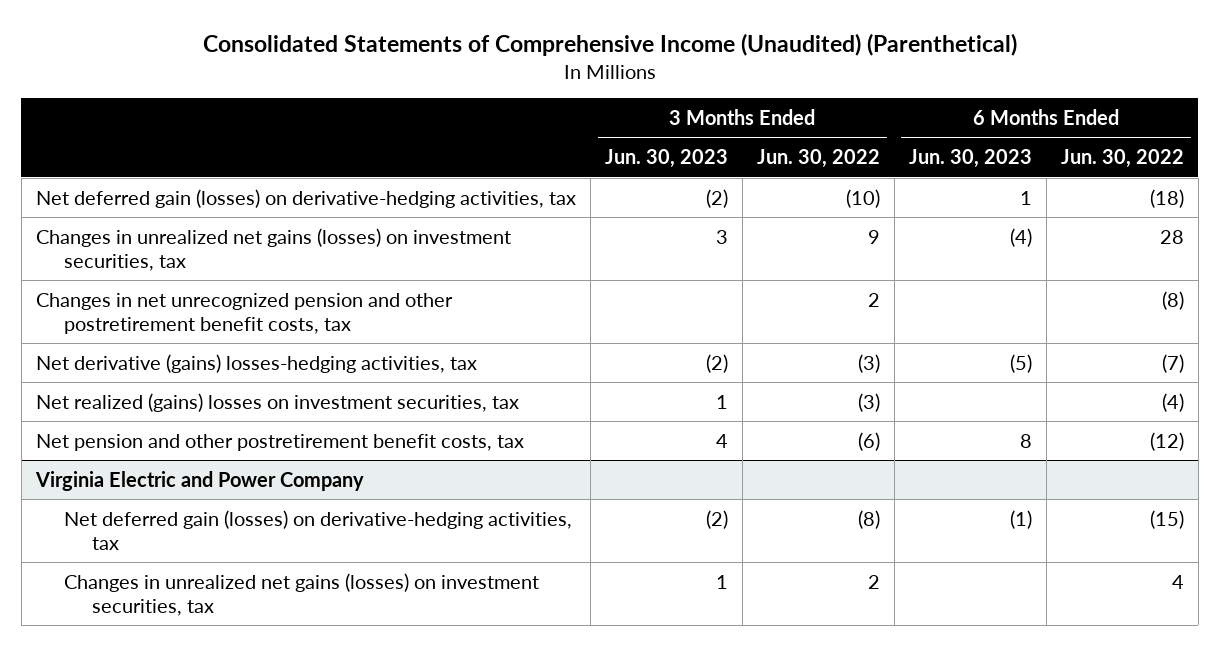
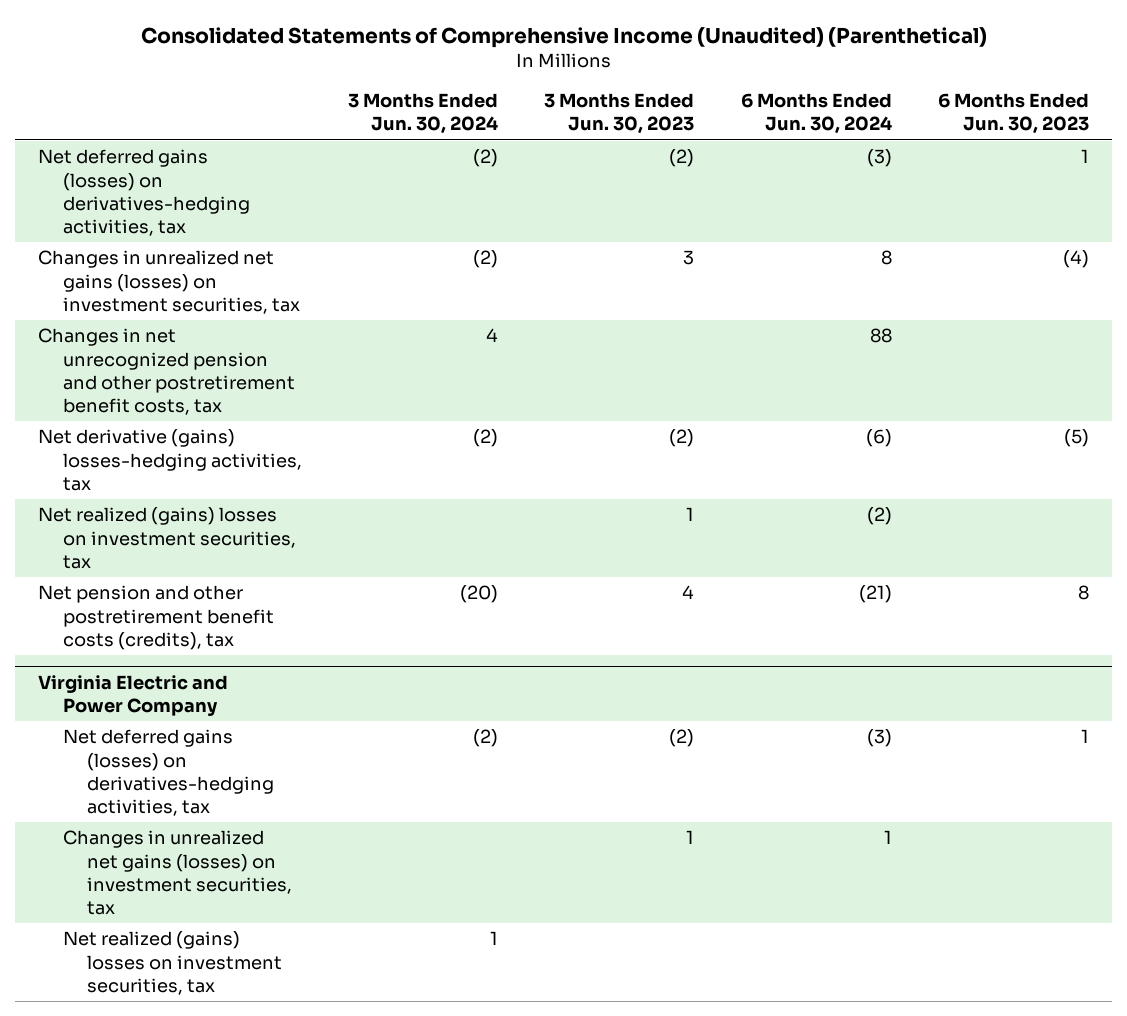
[756,149,880,169] Jun. 30, 2022 -> none
[1060,149,1184,169] Jun. 30, 2022 -> none
none -> [347,93,498,135] 3 Months Ended Jun. 30, 2024
none -> [740,93,892,135] 6 Months Ended Jun. 30, 2024
[35,188,576,208] Net deferred gain (losses) on derivative-hedging activities, tax -> [38,149,250,236] Net deferred gains (losses) on derivatives-hedging activities, tax
[35,433,524,451] Net pension and other postretirement benefit costs, tax -> [38,585,274,650] Net pension and other postretirement benefit costs (credits), tax
[63,509,572,550] Net deferred gain (losses) on derivative-hedging activities, tax -> [62,729,274,816] Net deferred gains (losses) on derivatives-hedging activities, tax
[1009,509,1032,529] (1) -> [1081,729,1090,744] 1
none -> [62,931,282,995] Net realized (gains) losses on investment securities, tax

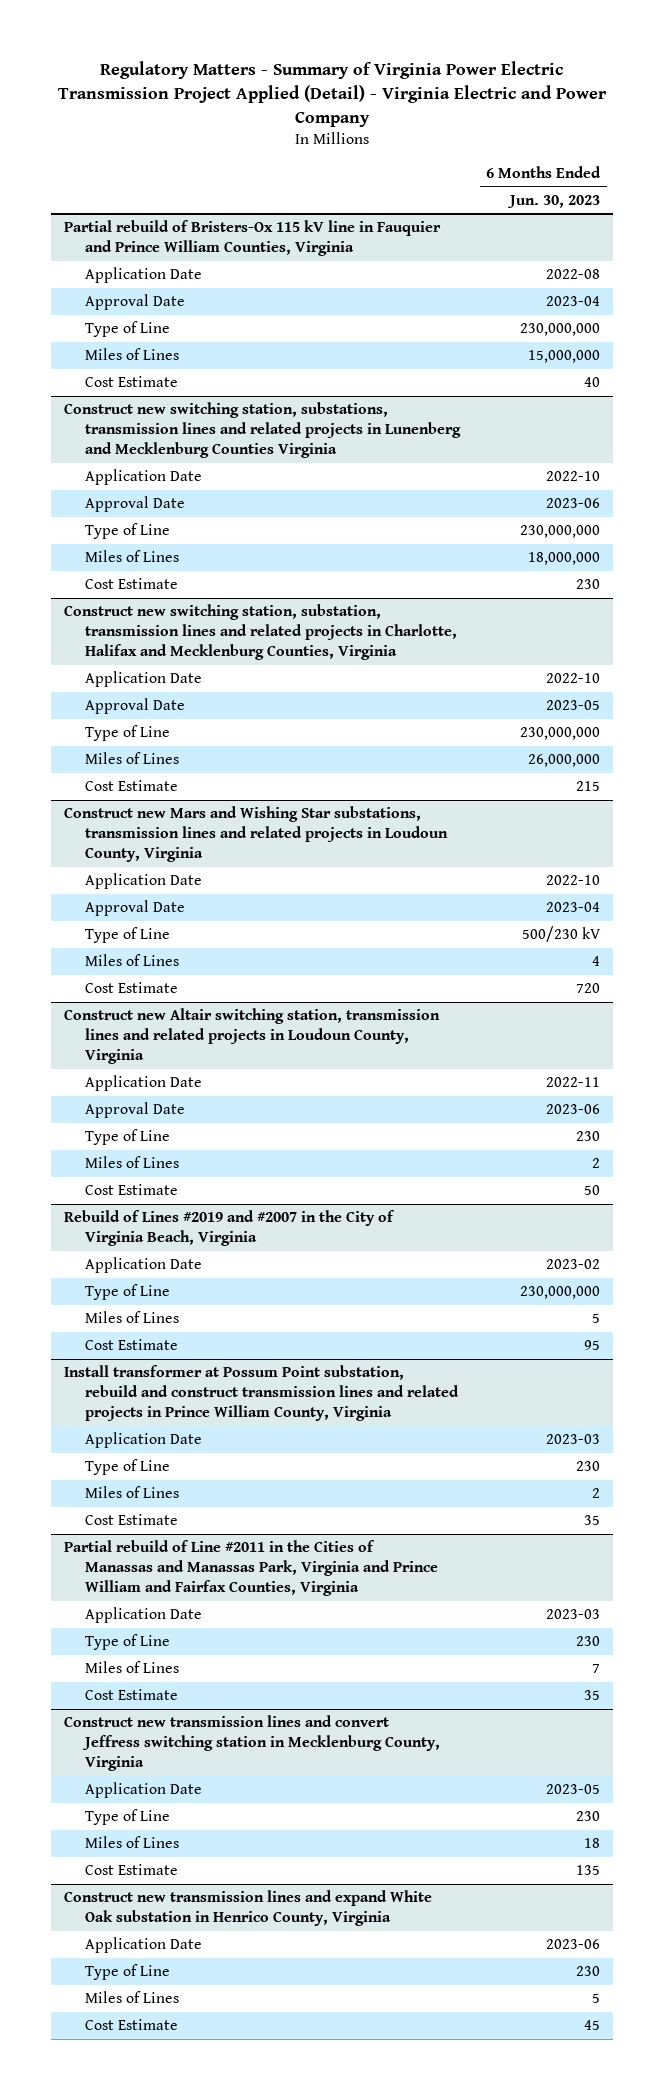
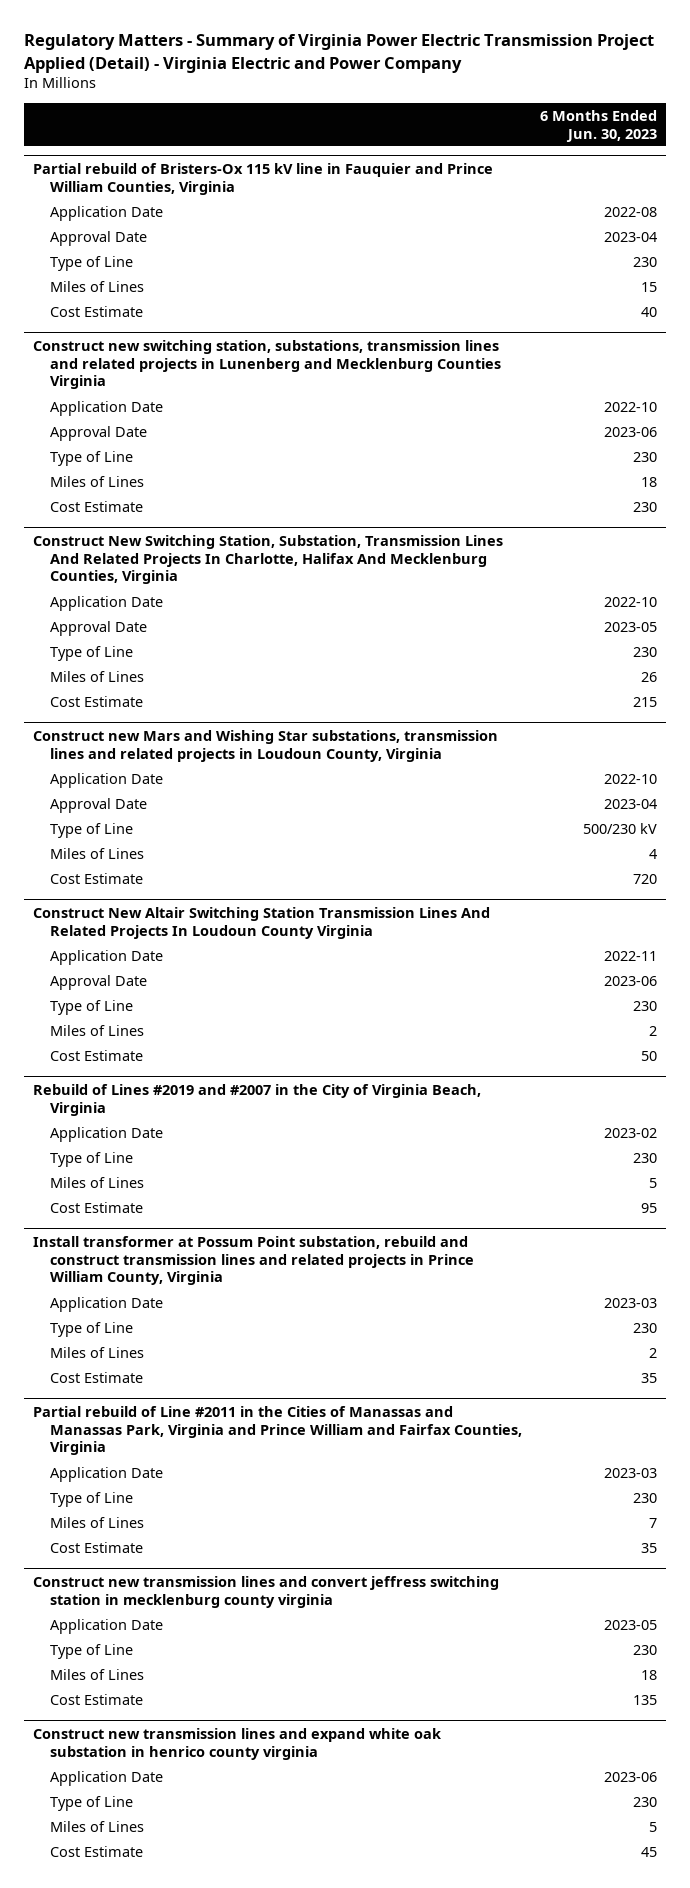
[520,323,601,337] 230,000,000 -> [633,256,658,267] 230
[528,350,601,364] 15,000,000 -> [641,281,658,292] 15
[520,525,601,539] 230,000,000 -> [633,451,658,462] 230
[528,552,601,566] 18,000,000 -> [641,476,658,487] 18
[64,604,457,661] Construct new switching station, substation, transmission lines and related projects in Charlotte, Halifax and Mecklenburg Counties, Virginia -> [32,534,503,585] Construct New Switching Station, Substation, Transmission Lines And Related Projects In Charlotte, Halifax And Mecklenburg Counties, Virginia
[520,727,601,741] 230,000,000 -> [633,646,658,657] 230
[528,754,601,768] 26,000,000 -> [641,671,658,682] 26
[64,1008,441,1065] Construct new Altair switching station, transmission lines and related projects in Loudoun County, Virginia -> [32,906,490,939] Construct New Altair Switching Station Transmission Lines And Related Projects In Loudoun County Virginia
[520,1286,601,1300] 230,000,000 -> [633,1152,658,1163] 230
[64,1715,440,1772] Construct new transmission lines and convert Jeffress switching station in Mecklenburg County, Virginia -> [32,1575,499,1608] Construct new transmission lines and convert jeffress switching station in mecklenburg county virginia
[64,1890,433,1927] Construct new transmission lines and expand White Oak substation in Henrico County, Virginia -> [32,1727,441,1760] Construct new transmission lines and expand white oak substation in henrico county virginia

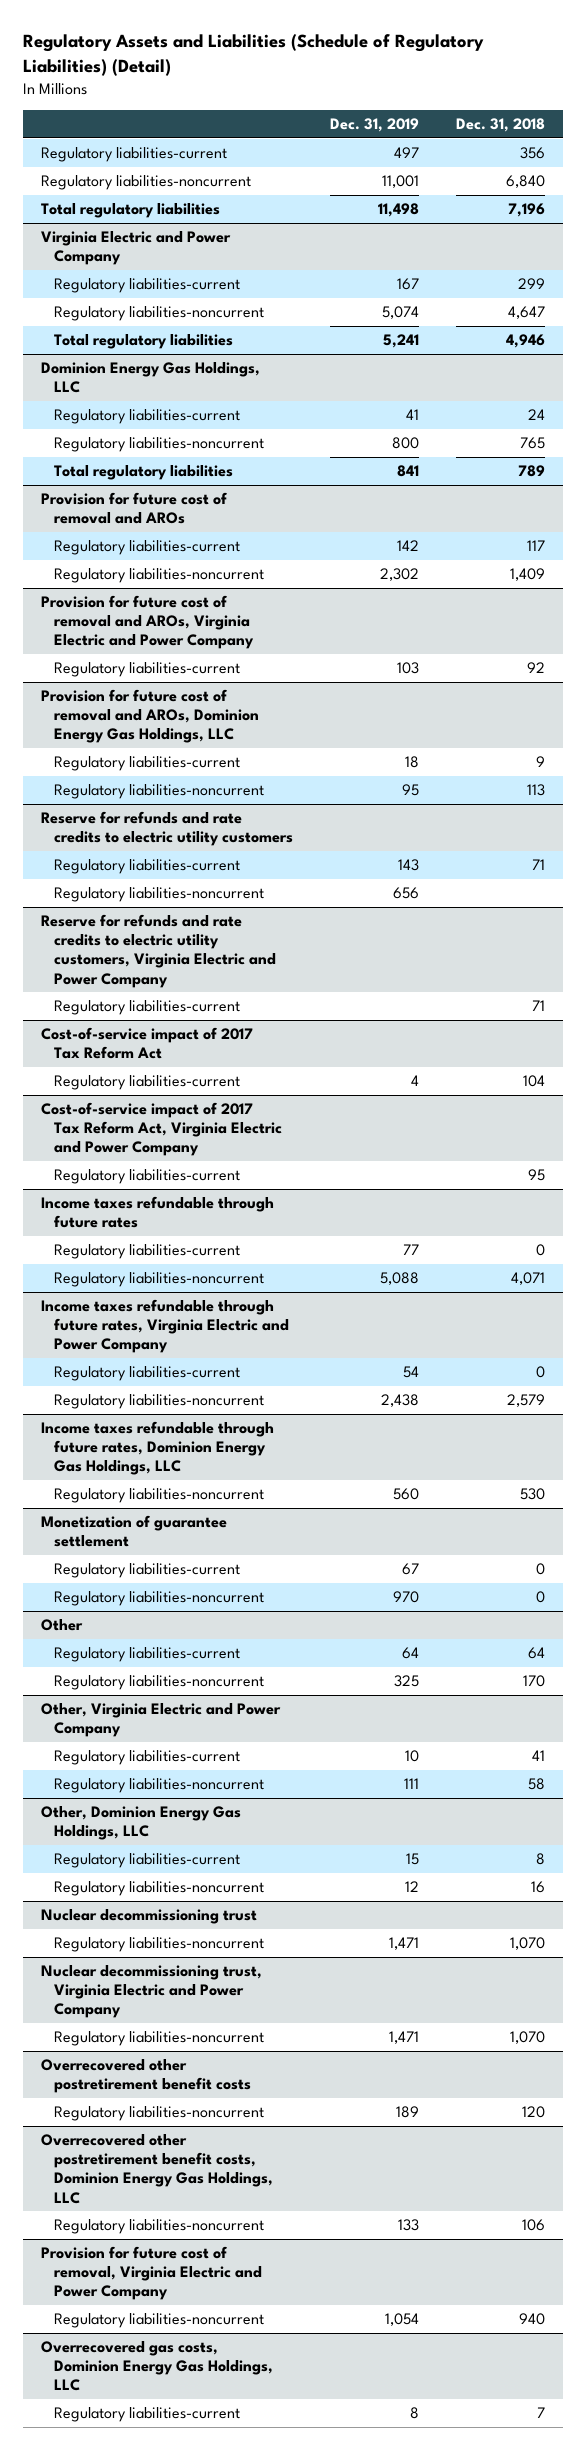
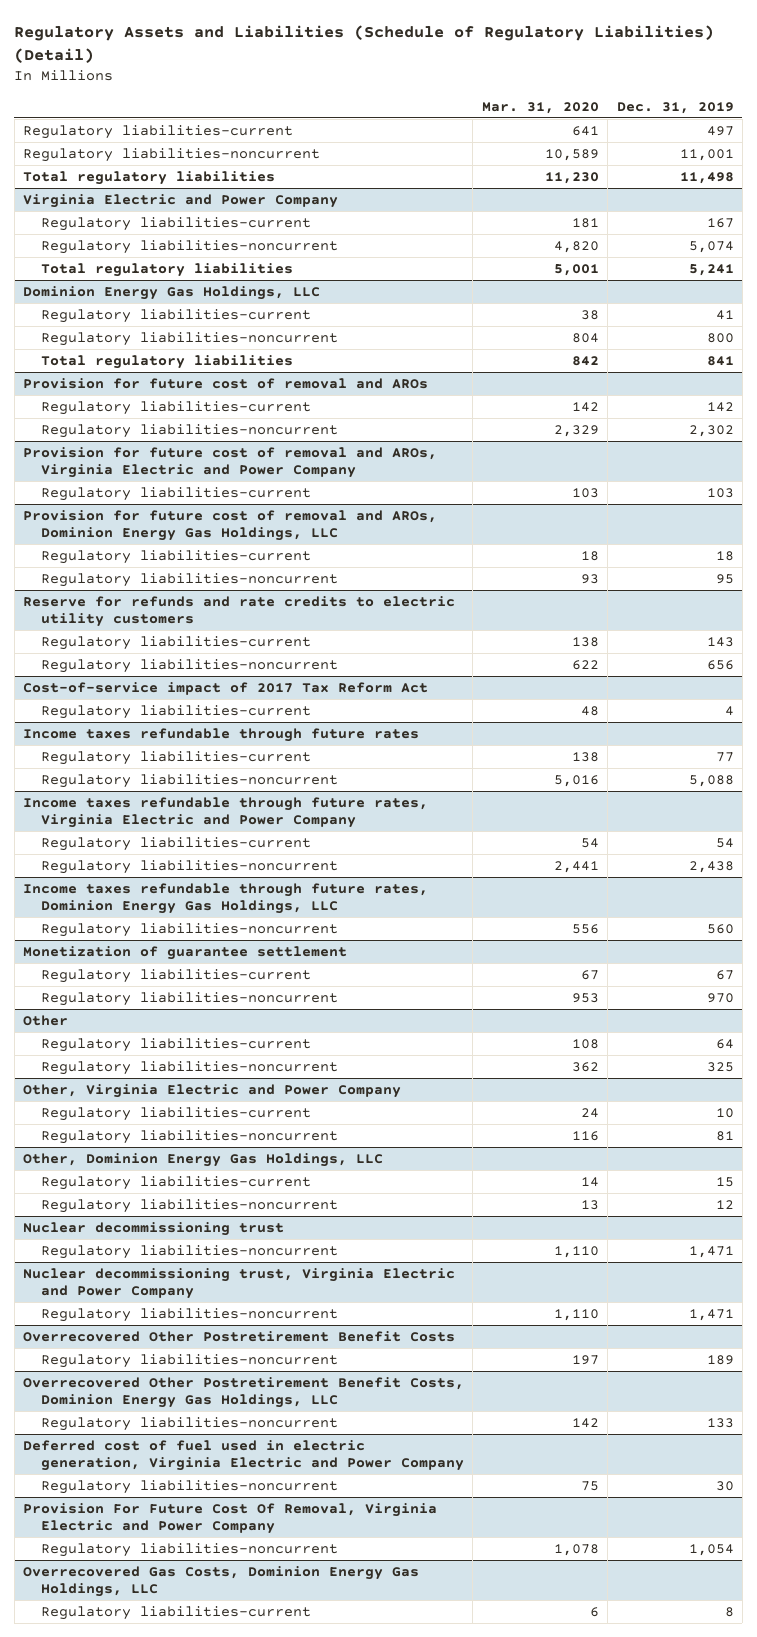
[455,117,545,132] Dec. 31, 2018 -> none
none -> [481,101,599,114] Mar. 31, 2020
[41,914,277,988] Reserve for refunds and rate credits to electric utility customers, Virginia Electric and Power Company -> none
[54,1000,241,1016] Regulatory liabilities-current -> none
[41,1102,283,1157] Cost-of-service impact of 2017 Tax Reform Act, Virginia Electric and Power Company -> none
[54,1169,241,1185] Regulatory liabilities-current -> none
[403,1778,419,1790] 111 -> [715,1130,734,1141] 81
[41,2059,252,2094] Overrecovered other postretirement benefit costs -> [22,1330,455,1342] Overrecovered Other Postretirement Benefit Costs
[41,2134,274,2204] Overrecovered other postretirement benefit costs, Dominion Energy Gas Holdings, LLC -> [22,1376,464,1409] Overrecovered Other Postretirement Benefit Costs, Dominion Energy Gas Holdings, LLC
none -> [22,1439,464,1472] Deferred cost of fuel used in electric generation, Virginia Electric and Power Company
none -> [40,1479,338,1494] Regulatory liabilities-noncurrent
[41,2246,263,2301] Provision for future cost of removal, Virginia Electric and Power Company -> [22,1502,437,1535] Provision For Future Cost Of Removal, Virginia Electric and Power Company
[41,2341,274,2392] Overrecovered gas costs, Dominion Energy Gas Holdings, LLC -> [22,1565,419,1598] Overrecovered Gas Costs, Dominion Energy Gas Holdings, LLC

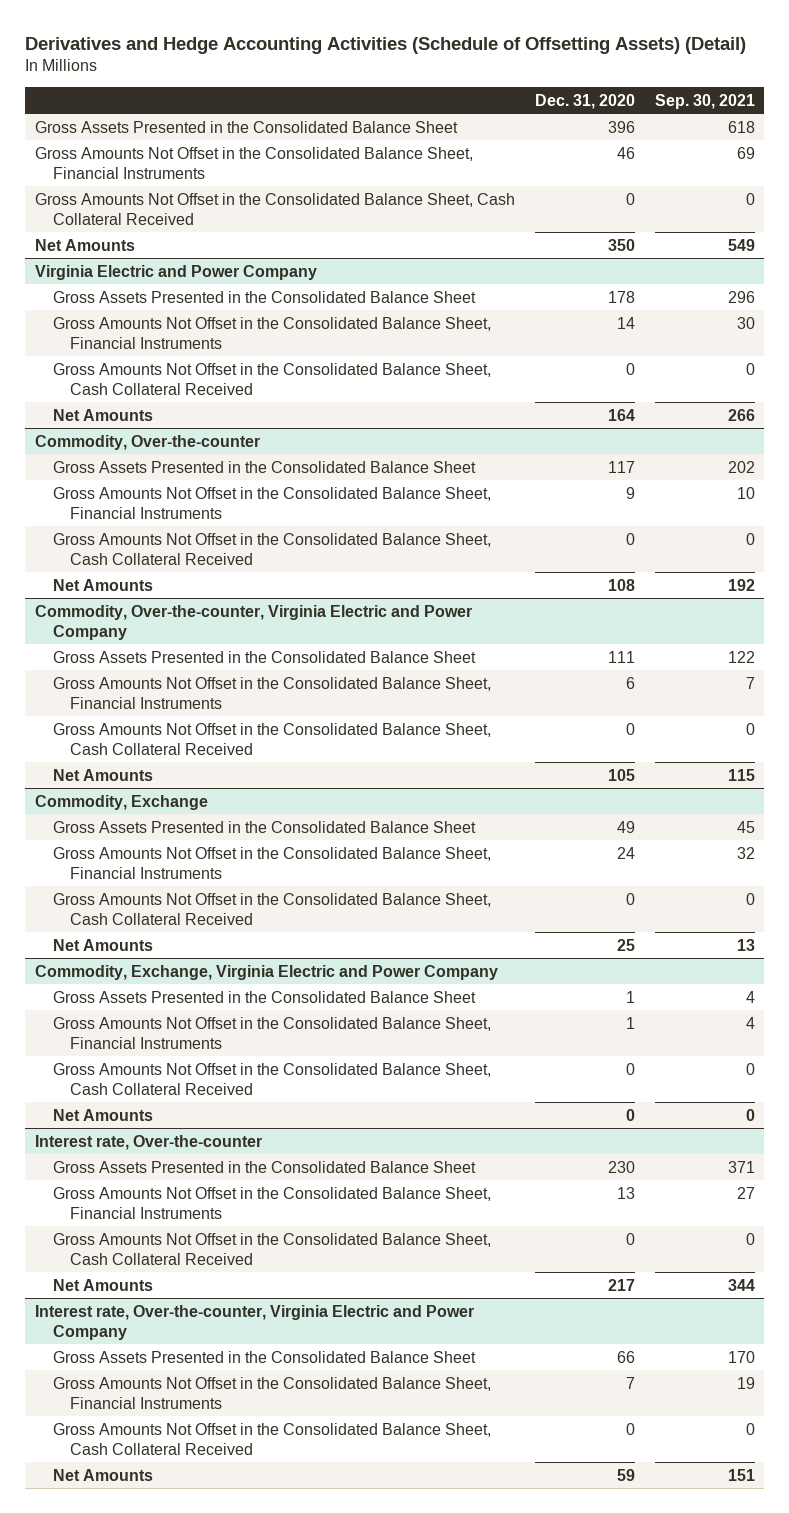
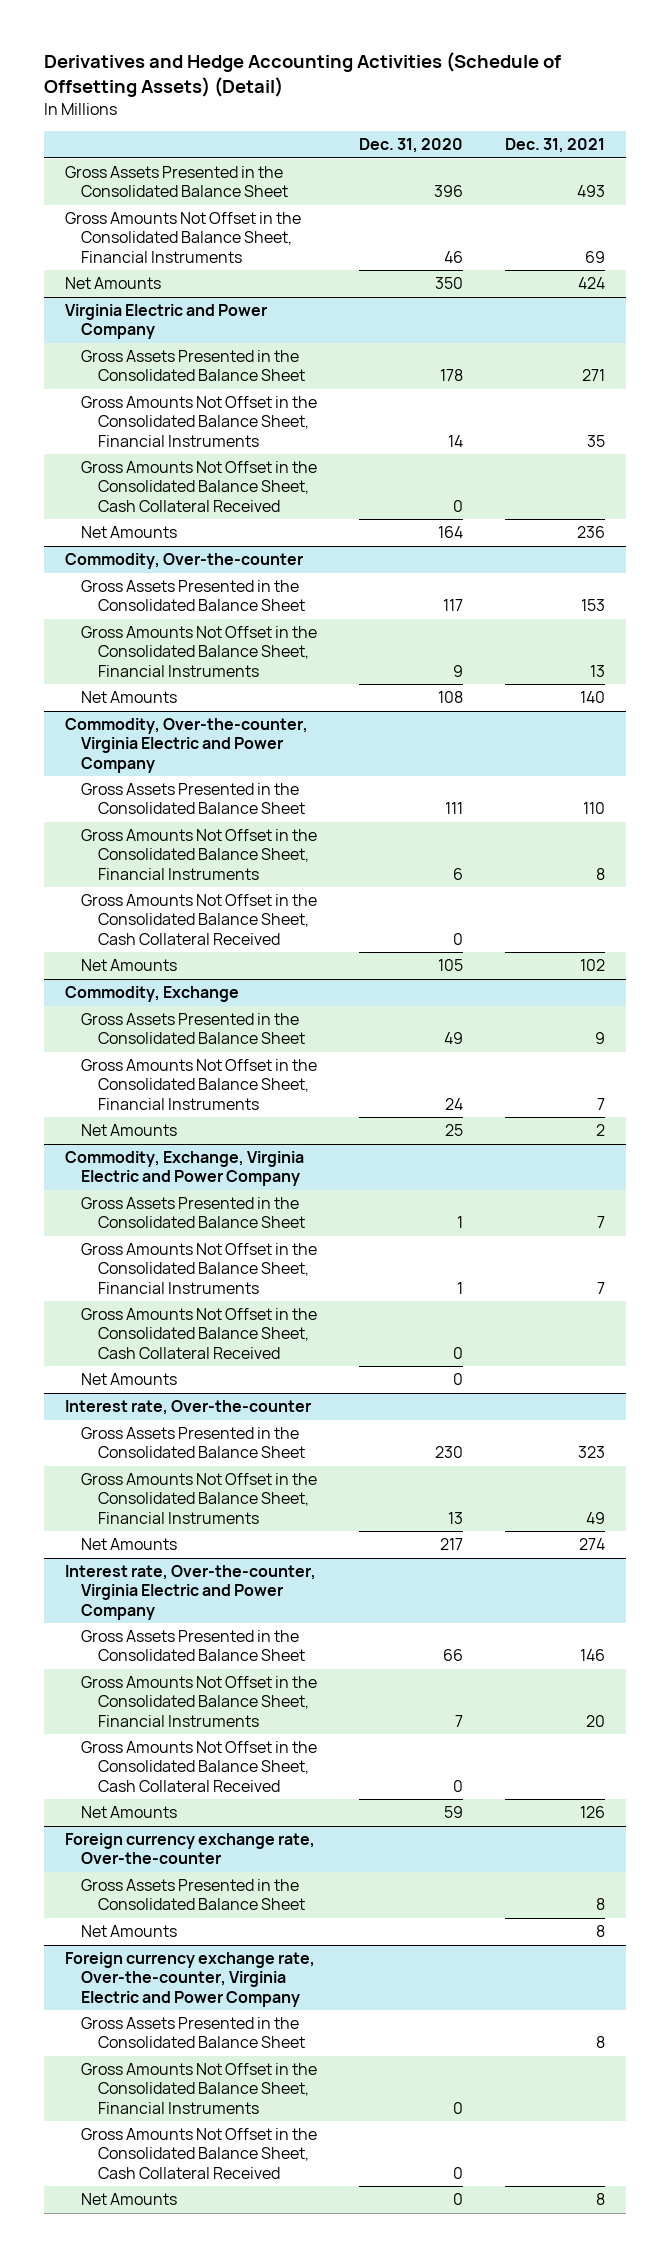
[654,93,755,109] Sep. 30, 2021 -> none
none -> [505,137,606,153] Dec. 31, 2021
[34,192,515,225] Gross Amounts Not Offset in the Consolidated Balance Sheet, Cash Collateral Received -> none
[52,532,491,565] Gross Amounts Not Offset in the Consolidated Balance Sheet, Cash Collateral Received -> none
[52,892,491,925] Gross Amounts Not Offset in the Consolidated Balance Sheet, Cash Collateral Received -> none
[52,1232,491,1265] Gross Amounts Not Offset in the Consolidated Balance Sheet, Cash Collateral Received -> none
none -> [64,1833,315,1865] Foreign currency exchange rate, Over-the-counter
none -> [81,1879,305,1911] Gross Assets Presented in the Consolidated Balance Sheet
none -> [81,1925,178,1938] Net Amounts
none -> [64,1952,315,2007] Foreign currency exchange rate, Over-the-counter, Virginia Electric and Power Company
none -> [81,2017,305,2049] Gross Assets Presented in the Consolidated Balance Sheet
none -> [81,2063,318,2114] Gross Amounts Not Offset in the Consolidated Balance Sheet, Financial Instruments
none -> [81,2128,318,2179] Gross Amounts Not Offset in the Consolidated Balance Sheet, Cash Collateral Received
none -> [81,2193,178,2206] Net Amounts

